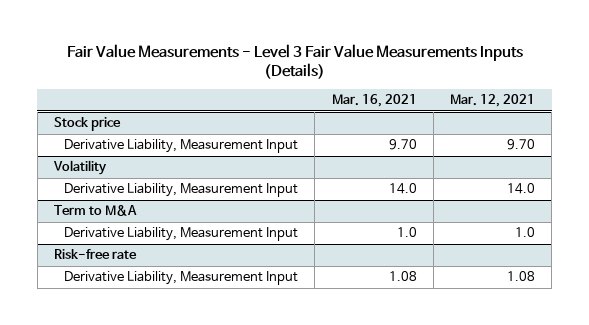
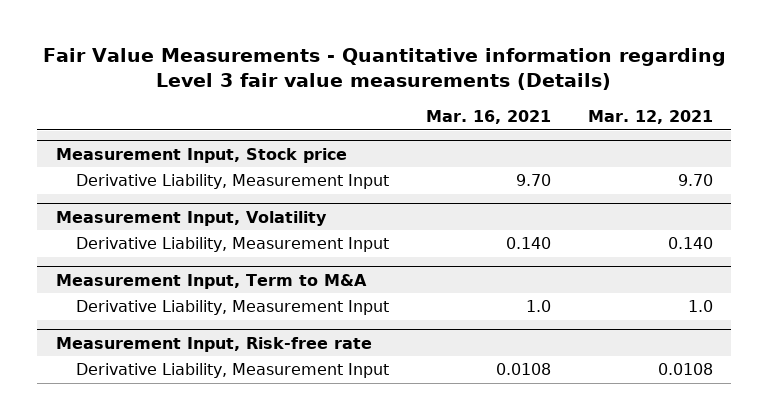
[66,43,523,80] Fair Value Measurements - Level 3 Fair Value Measurements Inputs (Details) -> [43,48,727,91] Fair Value Measurements - Quantitative information regarding Level 3 fair value measurements (Details)
[54,117,122,132] Stock price -> [55,147,347,163] Measurement Input, Stock price
[53,160,108,176] Volatility -> [55,210,327,226] Measurement Input, Volatility
[388,183,417,195] 14.0 -> [506,237,552,250] 0.140
[507,183,536,195] 14.0 -> [667,237,713,250] 0.140
[54,205,138,217] Term to M&A -> [55,273,367,289] Measurement Input, Term to M&A
[54,249,138,260] Risk-free rate -> [55,336,372,352] Measurement Input, Risk-free rate
[388,271,417,282] 1.08 -> [496,363,552,376] 0.0108
[507,271,536,282] 1.08 -> [657,363,713,376] 0.0108

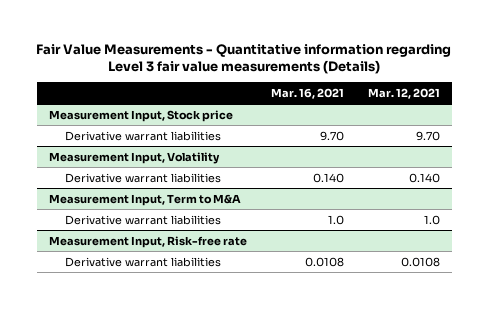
[76,174,390,190] Derivative Liability, Measurement Input -> [65,130,222,141] Derivative warrant liabilities
[76,237,390,253] Derivative Liability, Measurement Input -> [65,172,222,183] Derivative warrant liabilities
[76,300,390,316] Derivative Liability, Measurement Input -> [65,214,222,225] Derivative warrant liabilities
[76,363,390,379] Derivative Liability, Measurement Input -> [65,256,222,267] Derivative warrant liabilities

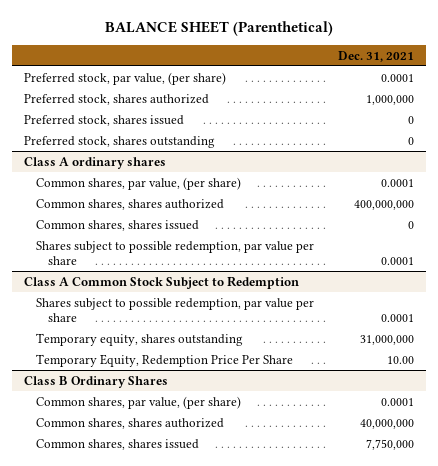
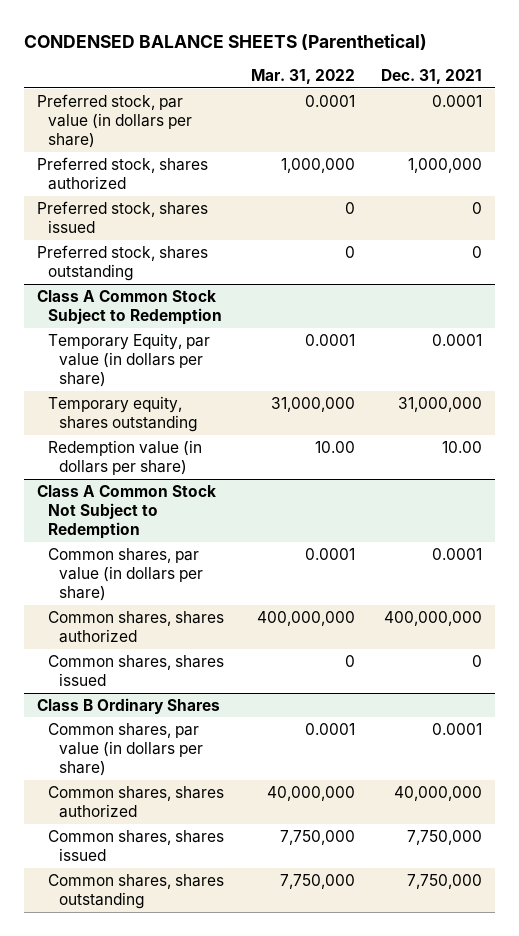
[104,21,333,37] BALANCE SHEET (Parenthetical) -> [24,34,428,51] CONDENSED BALANCE SHEETS (Parenthetical)
none -> [250,69,355,85] Mar. 31, 2022
[23,71,226,85] Preferred stock, par value, (per share) -> [37,93,193,149] Preferred stock, par value (in dollars per share)
[23,156,166,169] Class A ordinary shares -> none
[35,176,241,190] Common shares, par value, (per share) -> none
[35,198,224,210] Common shares, shares authorized -> none
[35,219,199,231] Common shares, shares issued -> none
[35,240,314,266] Shares subject to possible redemption, par value per share -> none
[35,297,314,323] Shares subject to possible redemption, par value per share -> [48,332,211,388] Temporary Equity, par value (in dollars per share)
[35,353,293,367] Temporary Equity, Redemption Price Per Share -> [48,439,203,476] Redemption value (in dollars per share)
none -> [37,484,217,540] Class A Common Stock Not Subject to Redemption
none -> [48,547,204,602] Common shares, par value (in dollars per share)
none -> [48,610,225,644] Common shares, shares authorized
none -> [48,654,225,687] Common shares, shares issued
[35,395,241,409] Common shares, par value, (per share) -> [48,722,204,777] Common shares, par value (in dollars per share)
none -> [48,873,225,910] Common shares, shares outstanding

